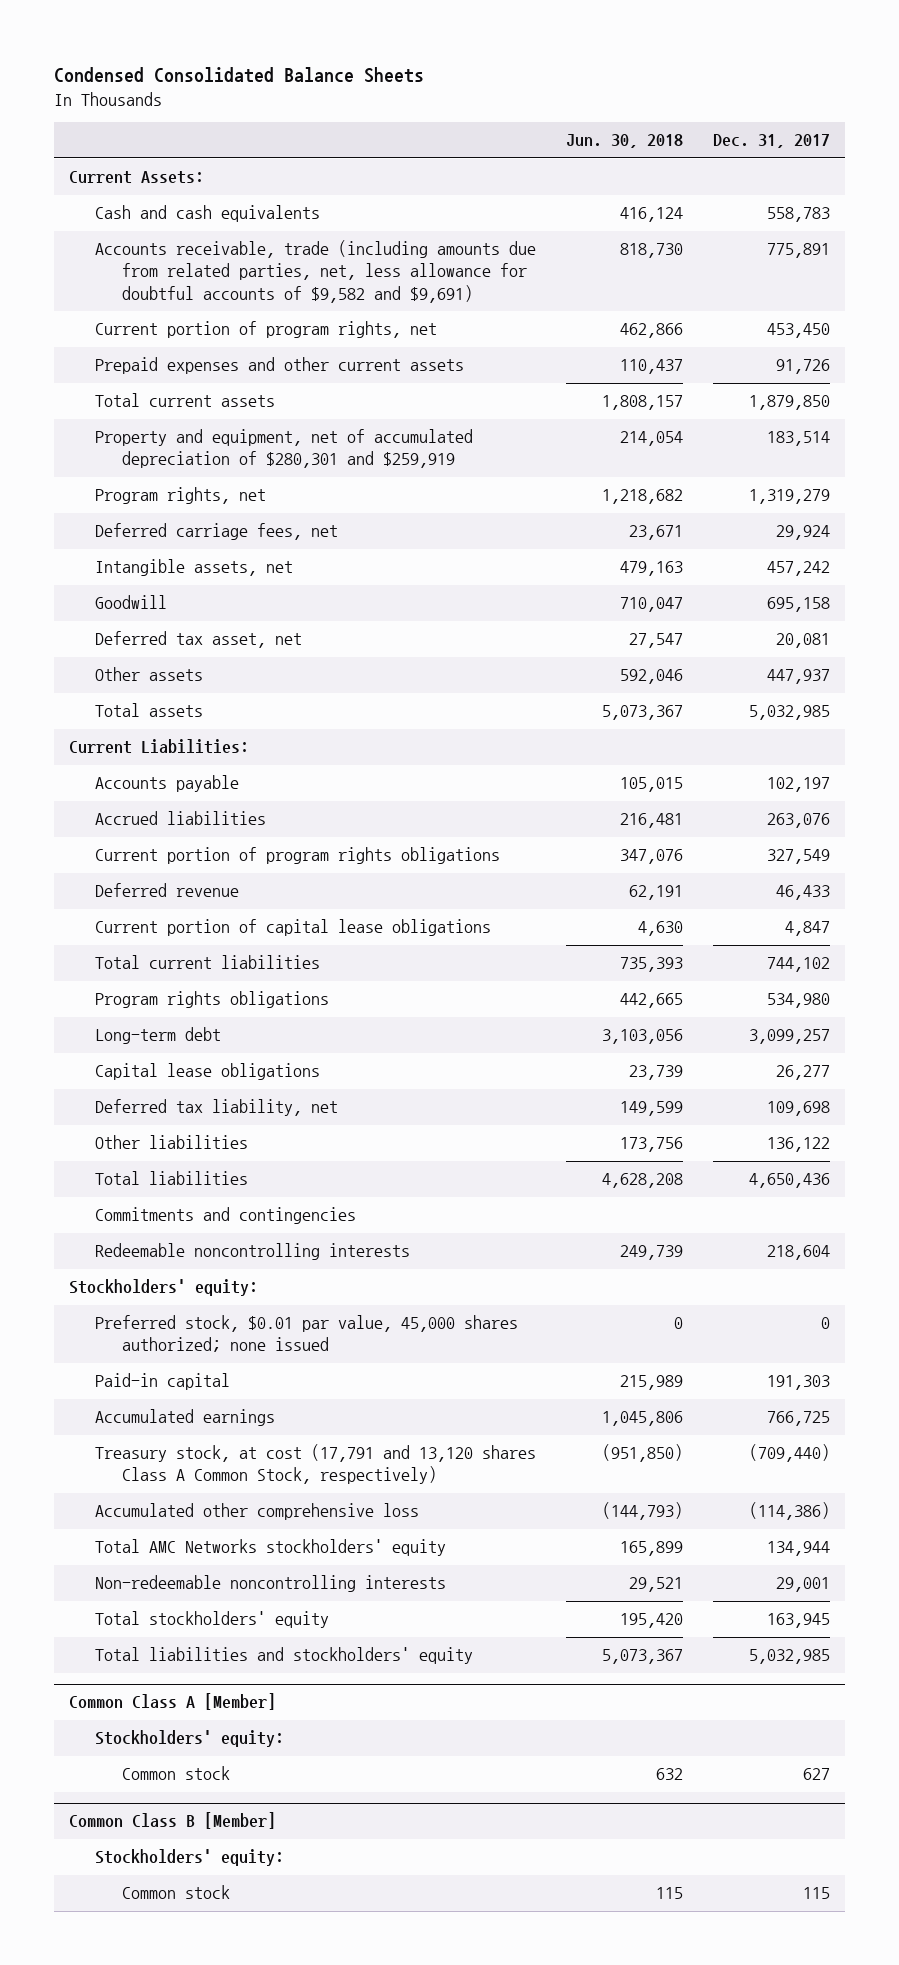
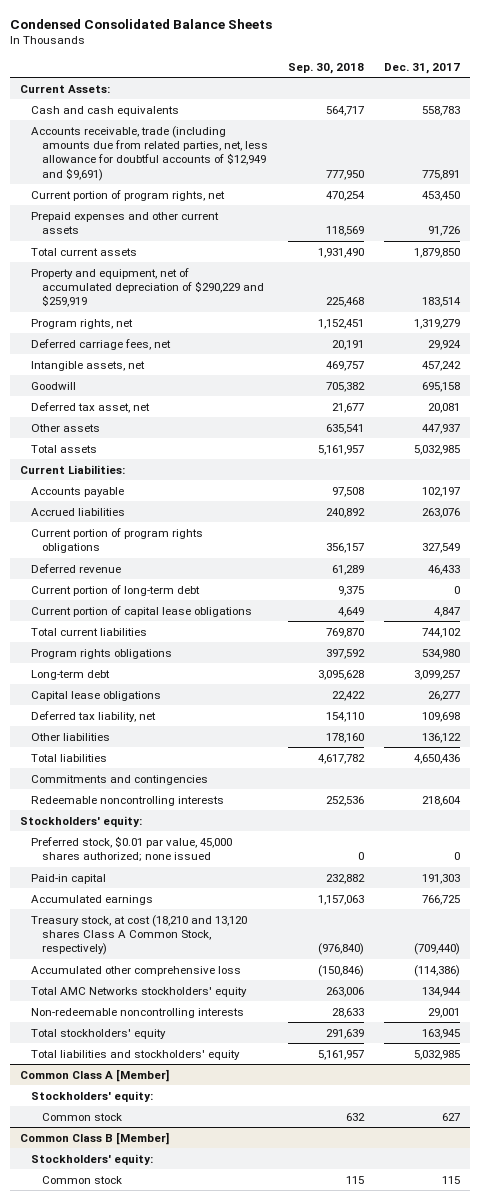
[566,134,684,149] Jun. 30, 2018 -> none
none -> [288,62,365,74] Sep. 30, 2018
[95,240,537,303] Accounts receivable, trade (including amounts due from related parties, net, less allowance for doubtful accounts of $9,582 and $9,691) -> [31,125,269,181] Accounts receivable, trade (including amounts due from related parties, net, less allowance for doubtful accounts of $12,949 and $9,691)
[95,429,474,469] Property and equipment, net of accumulated depreciation of $280,301 and $259,919 -> [31,267,265,308] Property and equipment, net of accumulated depreciation of $290,229 and $259,919
none -> [31,584,201,596] Current portion of long-term debt
[95,1444,537,1485] Treasury stock, at cost (17,791 and 13,120 shares Class A Common Stock, respectively) -> [31,914,248,956] Treasury stock, at cost (18,210 and 13,120 shares Class A Common Stock, respectively)

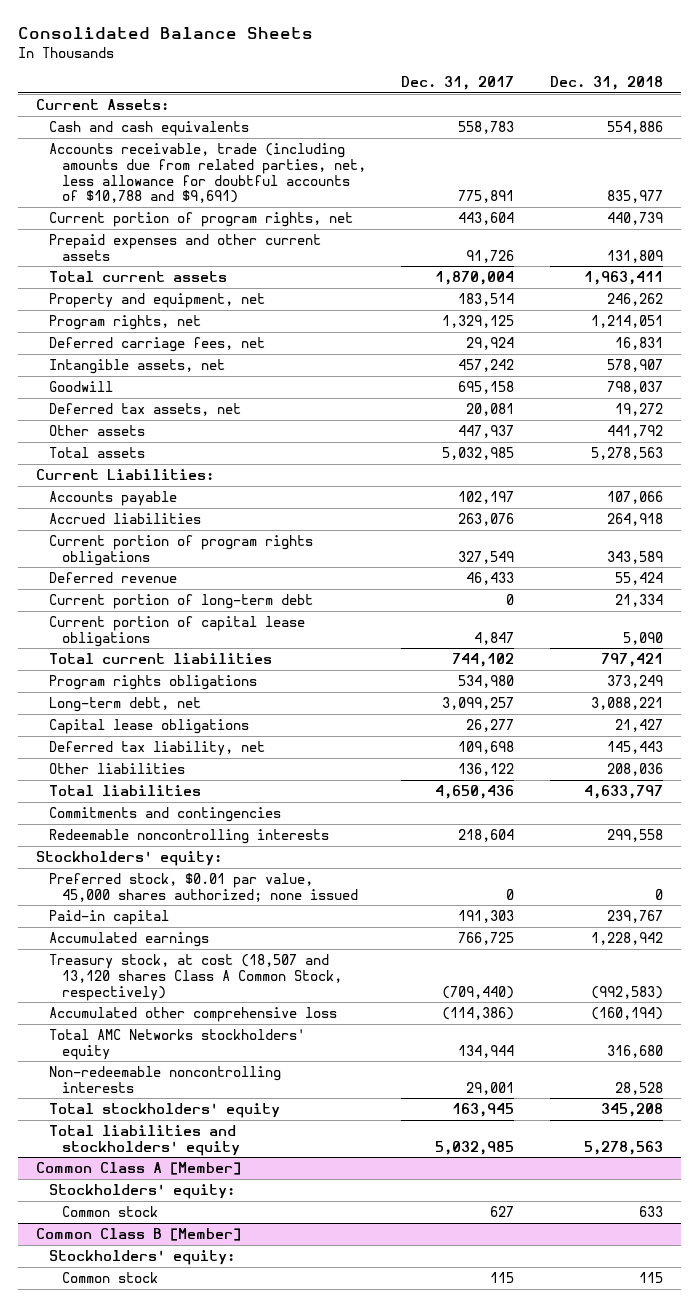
[10,18,273,29] Condensed Consolidated Balance Sheets -> [18,27,314,40] Consolidated Balance Sheets
[288,62,365,74] Sep. 30, 2018 -> none
none -> [549,76,663,91] Dec. 31, 2018
[31,125,269,181] Accounts receivable, trade (including amounts due from related parties, net, less allowance for doubtful accounts of $12,949 and $9,691) -> [48,142,366,204] Accounts receivable, trade (including amounts due from related parties, net, less allowance for doubtful accounts of $10,788 and $9,691)
[421,190,460,201] 453,450 -> [458,211,515,225] 443,604
[413,247,460,258] 1,879,850 -> [435,270,515,285] 1,870,004
[31,267,265,308] Property and equipment, net of accumulated depreciation of $290,229 and $259,919 -> [48,292,265,308] Property and equipment, net
[413,318,460,329] 1,319,279 -> [442,314,515,328] 1,329,125
[31,401,151,413] Deferred tax asset, net -> [48,402,241,416] Deferred tax assets, net
[31,669,111,680] Long-term debt -> [48,696,201,712] Long-term debt, net
[31,914,248,956] Treasury stock, at cost (18,210 and 13,120 shares Class A Common Stock, respectively) -> [48,953,342,1001] Treasury stock, at cost (18,507 and 13,120 shares Class A Common Stock, respectively)

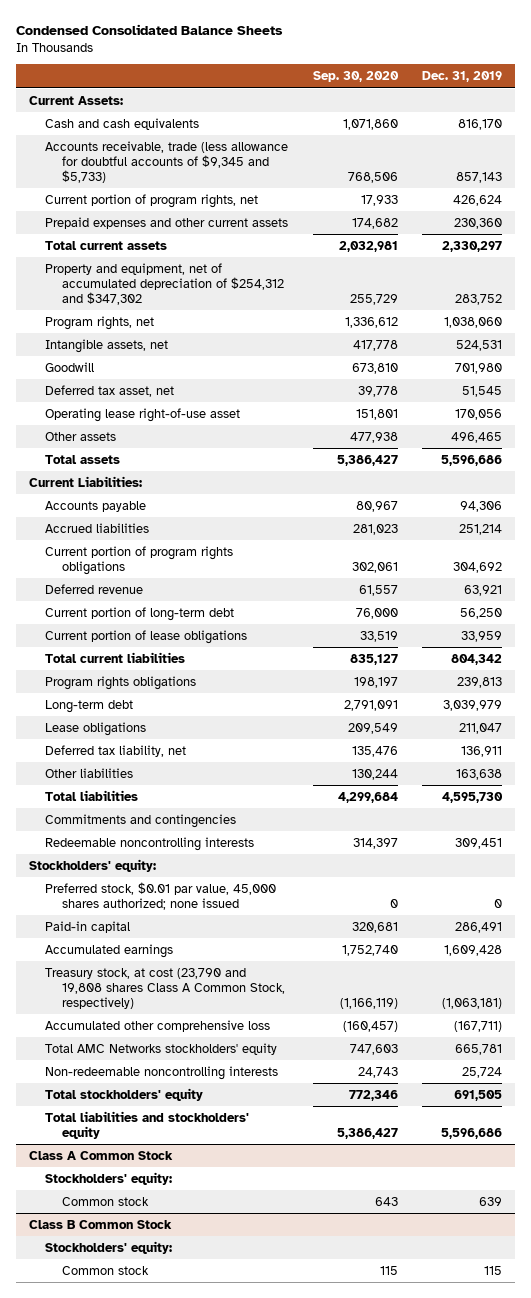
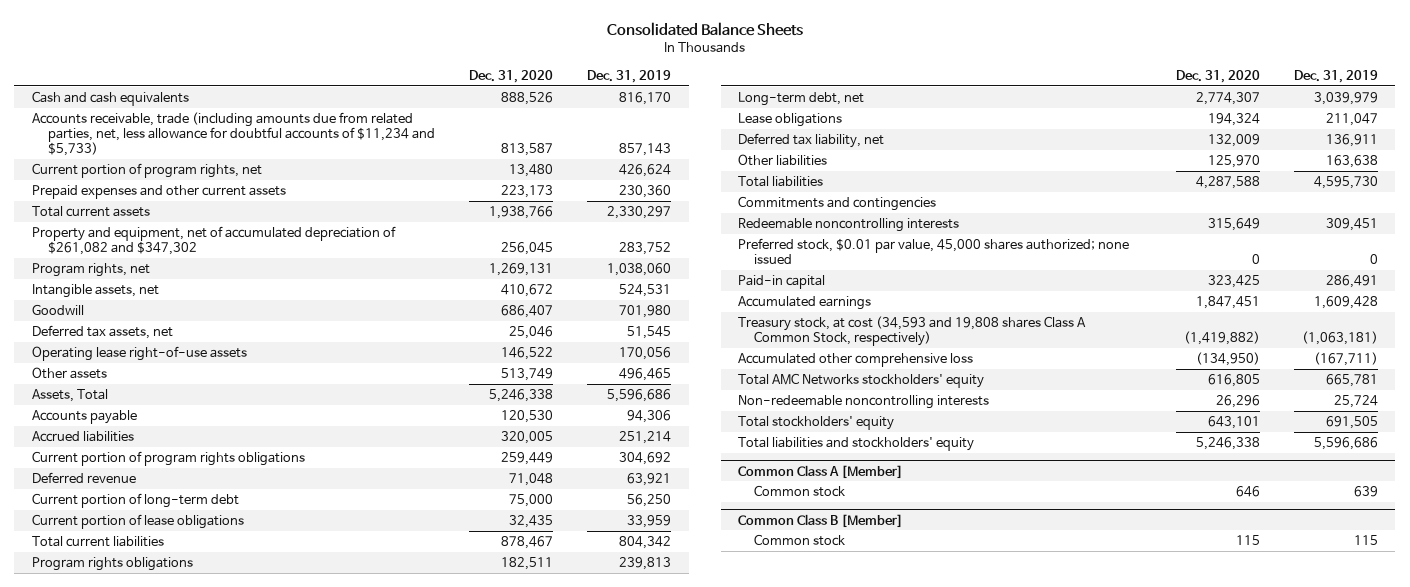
[16,24,284,36] Condensed Consolidated Balance Sheets -> [606,21,803,36] Consolidated Balance Sheets
[312,71,399,83] Sep. 30, 2020 -> none
none -> [469,70,554,84] Dec. 31, 2020
[28,95,123,105] Current Assets: -> none
[45,140,289,184] Accounts receivable, trade (less allowance for doubtful accounts of $9,345 and $5,733) -> [31,112,435,157] Accounts receivable, trade (including amounts due from related parties, net, less allowance for doubtful accounts of $11,234 and $5,733)
[45,262,285,306] Property and equipment, net of accumulated depreciation of $254,312 and $347,302 -> [31,226,396,256] Property and equipment, net of accumulated depreciation of $261,082 and $347,302
[45,384,175,397] Deferred tax asset, net -> [31,325,173,340] Deferred tax assets, net
[45,407,241,422] Operating lease right-of-use asset -> [31,346,247,362] Operating lease right-of-use assets
[28,475,142,487] Current Liabilities: -> none
[45,454,121,464] Total assets -> [31,389,108,403] Assets, Total
[45,699,134,713] Long-term debt -> [738,92,865,107] Long-term debt, net
[28,858,156,872] Stockholders' equity: -> none
[45,967,286,1010] Treasury stock, at cost (23,790 and 19,808 shares Class A Common Stock, respectively) -> [738,316,1087,347] Treasury stock, at cost (34,593 and 19,808 shares Class A Common Stock, respectively)
[45,1171,173,1185] Stockholders' equity: -> none
[28,1150,173,1160] Class A Common Stock -> [738,464,904,479] Common Class A [Member]
[45,1240,173,1254] Stockholders' equity: -> none
[28,1219,172,1229] Class B Common Stock -> [738,513,904,528] Common Class B [Member]

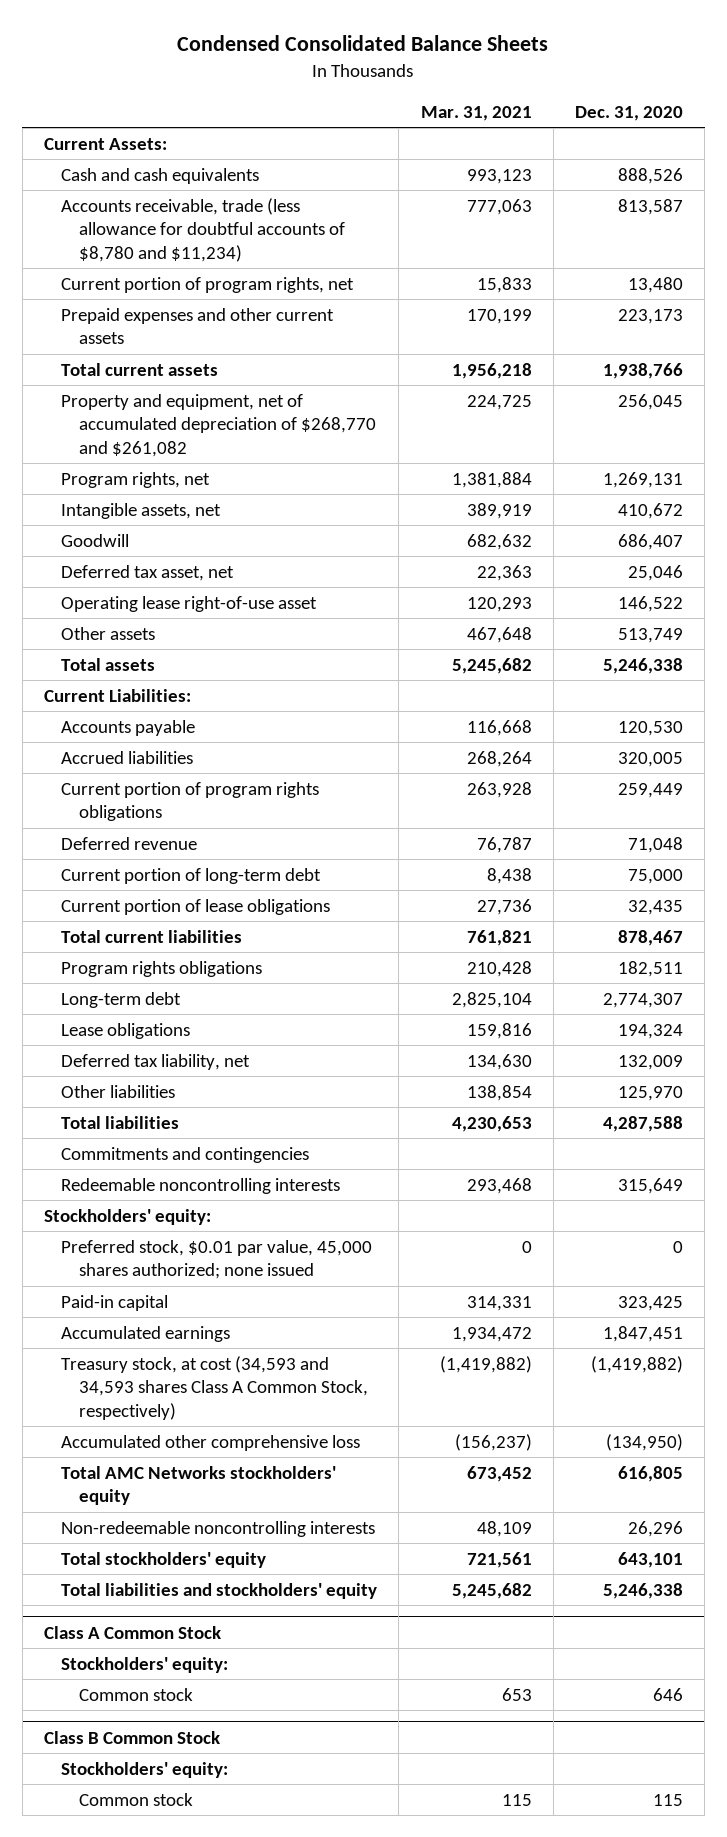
[606,21,803,36] Consolidated Balance Sheets -> [177,35,549,52] Condensed Consolidated Balance Sheets
[587,70,672,84] Dec. 31, 2019 -> none
none -> [420,105,532,121] Mar. 31, 2021
none -> [43,137,167,150] Current Assets:
[31,112,435,157] Accounts receivable, trade (including amounts due from related parties, net, less allowance for doubtful accounts of $11,234 and $5,733) -> [61,197,345,262] Accounts receivable, trade (less allowance for doubtful accounts of $8,780 and $11,234)
[31,226,396,256] Property and equipment, net of accumulated depreciation of $261,082 and $347,302 -> [61,393,376,457] Property and equipment, net of accumulated depreciation of $268,770 and $261,082
[31,325,173,340] Deferred tax assets, net -> [61,564,235,581] Deferred tax asset, net
[31,346,247,362] Operating lease right-of-use assets -> [61,595,318,612] Operating lease right-of-use asset
[31,389,108,403] Assets, Total -> [61,657,156,671] Total assets
none -> [43,688,191,702] Current Liabilities:
[738,92,865,107] Long-term debt, net -> [61,991,182,1008] Long-term debt
none -> [43,1208,211,1225] Stockholders' equity:
[738,316,1087,347] Treasury stock, at cost (34,593 and 19,808 shares Class A Common Stock, respectively) -> [61,1355,368,1420] Treasury stock, at cost (34,593 and 34,593 shares Class A Common Stock, respectively)
[738,464,904,479] Common Class A [Member] -> [43,1625,221,1639] Class A Common Stock
none -> [61,1656,229,1673] Stockholders' equity:
[738,513,904,528] Common Class B [Member] -> [43,1730,220,1744] Class B Common Stock
none -> [61,1761,229,1778] Stockholders' equity:

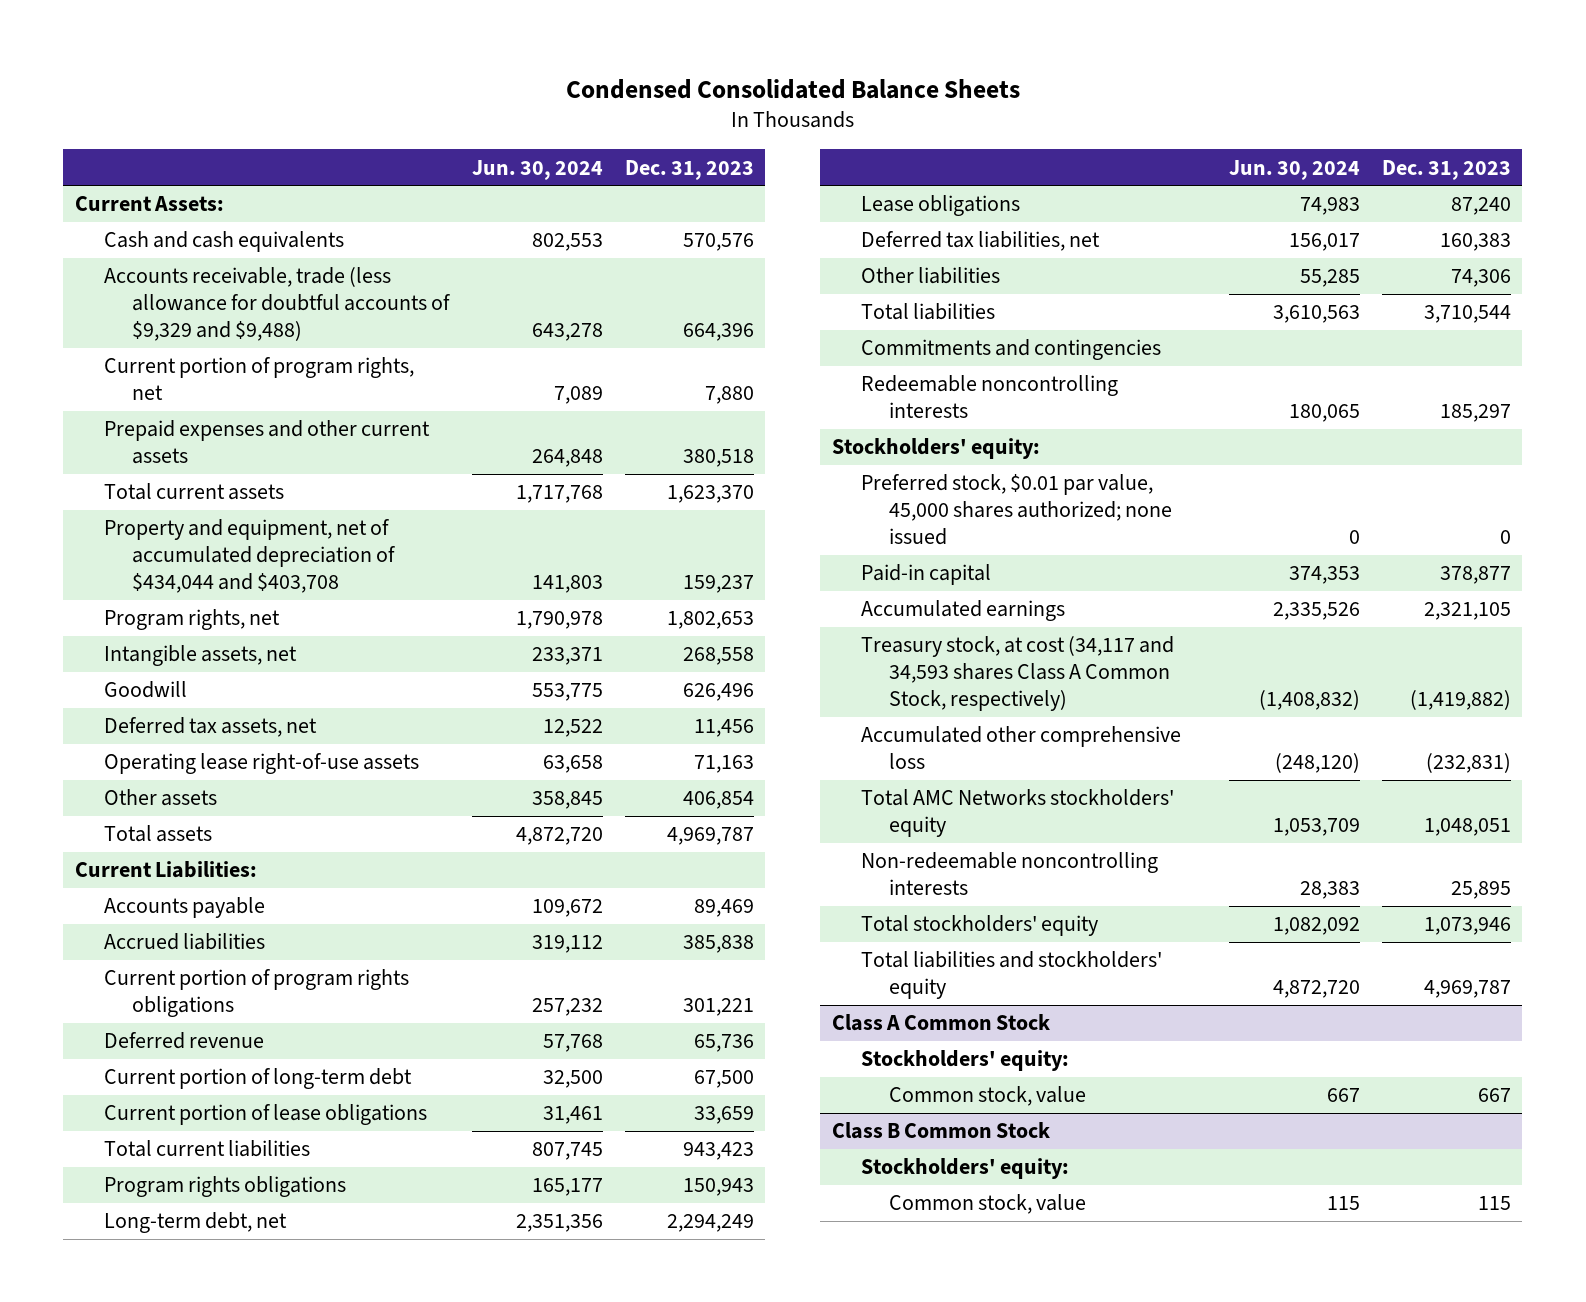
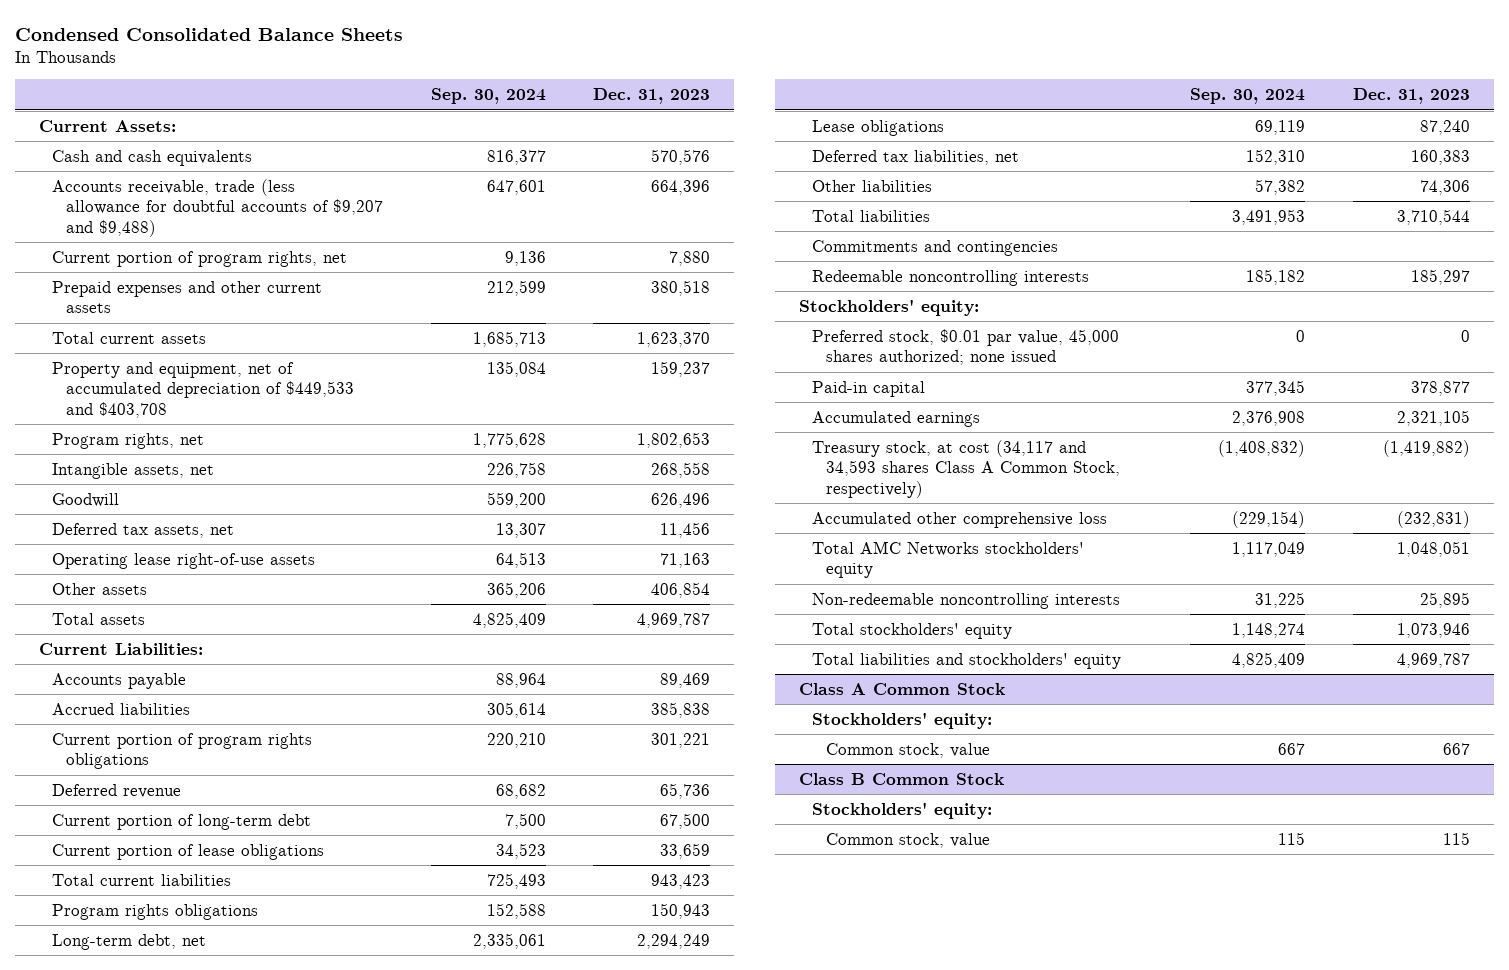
[471,159,603,180] Jun. 30, 2024 -> none
none -> [430,87,546,104] Sep. 30, 2024
[103,267,452,342] Accounts receivable, trade (less allowance for doubtful accounts of $9,329 and $9,488) -> [52,178,383,237] Accounts receivable, trade (less allowance for doubtful accounts of $9,207 and $9,488)
[103,519,397,594] Property and equipment, net of accumulated depreciation of $434,044 and $403,708 -> [52,361,354,418] Property and equipment, net of accumulated depreciation of $449,533 and $403,708

